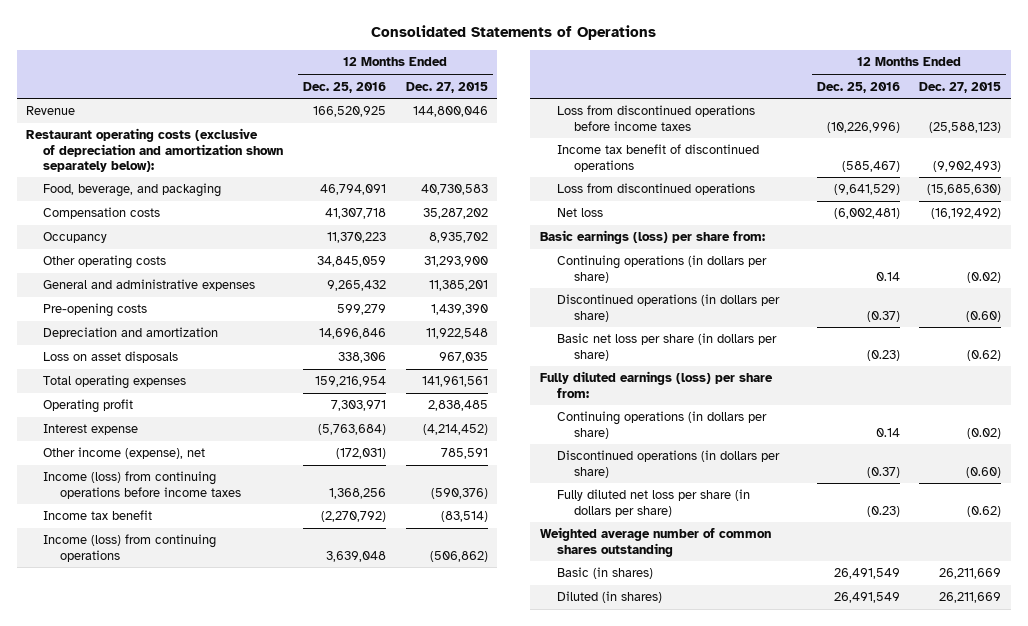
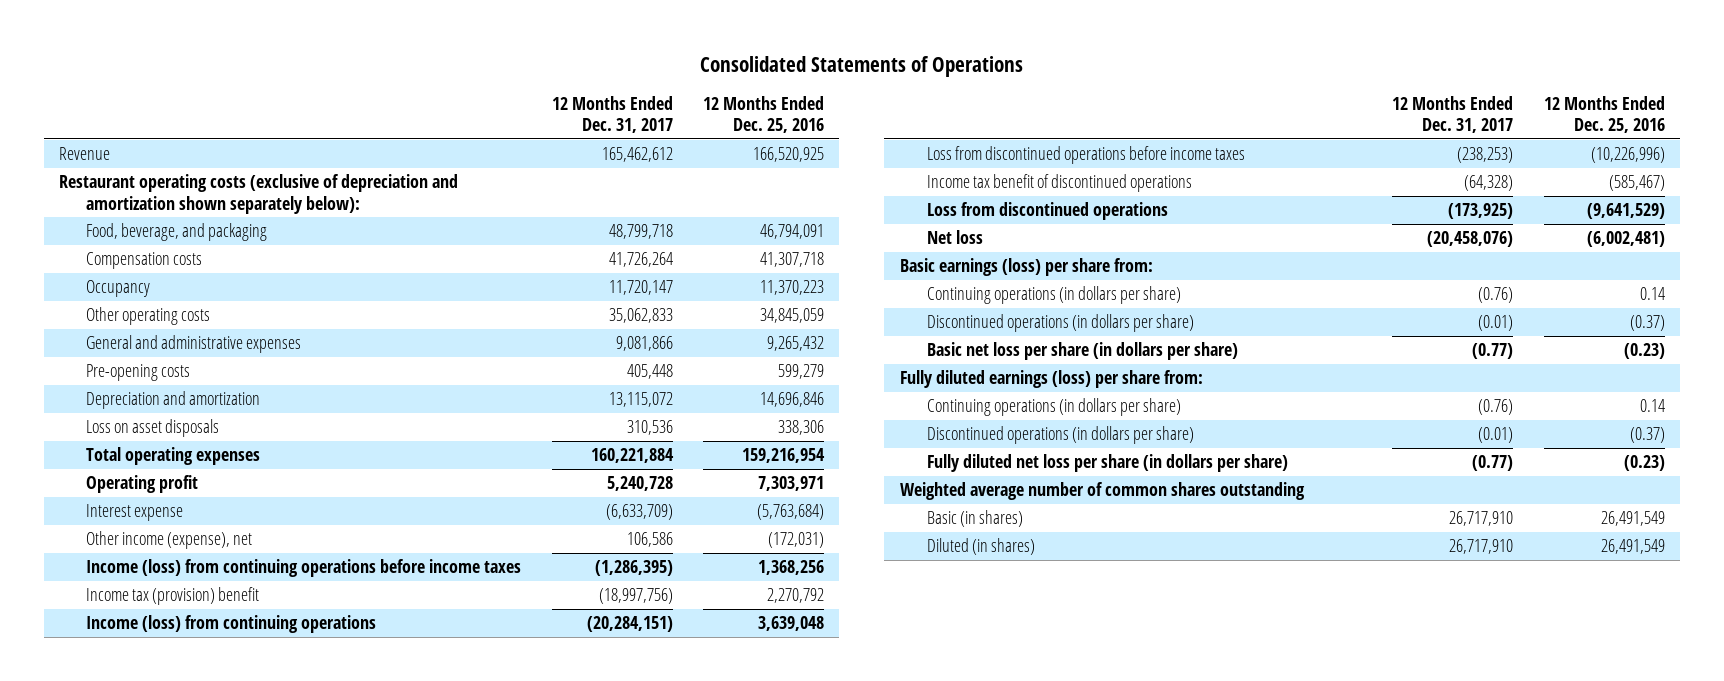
[405,81,488,93] Dec. 27, 2015 -> none
none -> [551,95,673,134] 12 Months Ended Dec. 31, 2017
[43,510,153,521] Income tax benefit -> [86,587,260,606] Income tax (provision) benefit
[321,511,387,523] (2,270,792) -> [767,588,825,604] 2,270,792

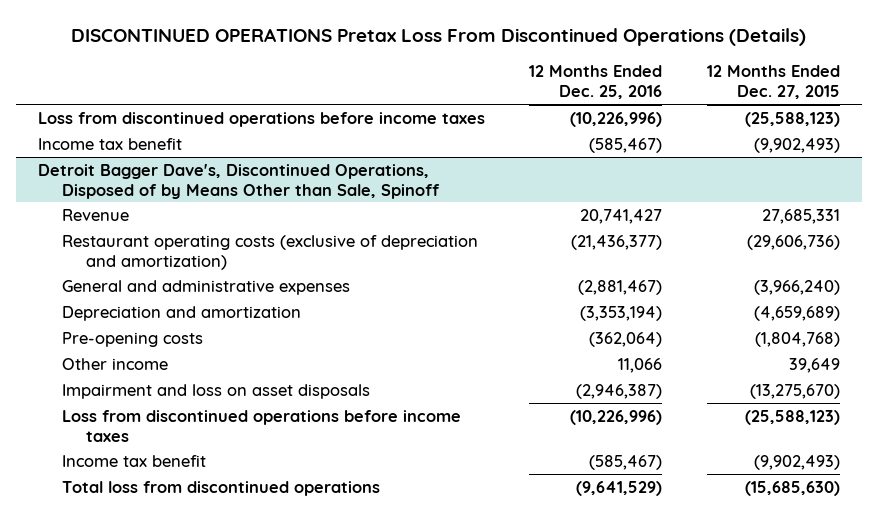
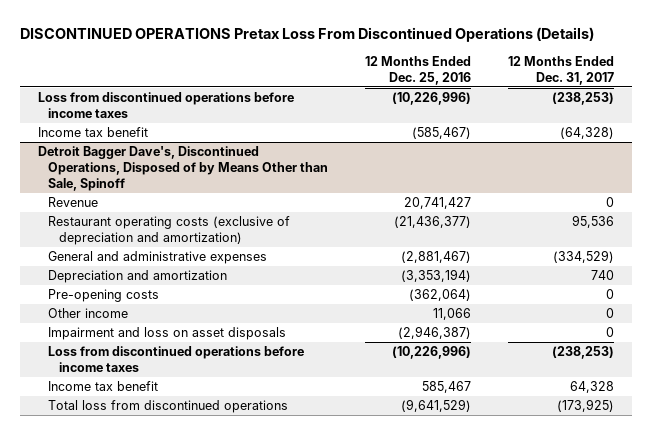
[706,65,840,100] 12 Months Ended Dec. 27, 2015 -> none
none -> [507,56,614,85] 12 Months Ended Dec. 31, 2017
[589,454,663,470] (585,467) -> [422,381,472,394] 585,467

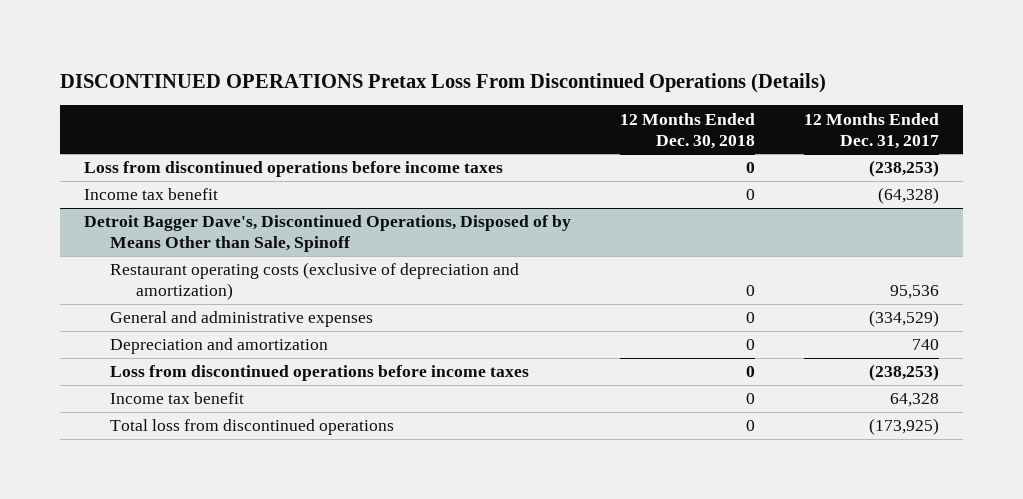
[365,56,472,85] 12 Months Ended Dec. 25, 2016 -> none
none -> [619,112,755,149] 12 Months Ended Dec. 30, 2018
[48,197,99,208] Revenue -> none
[48,289,160,303] Pre-opening costs -> none
[48,308,129,319] Other income -> none
[48,327,287,341] Impairment and loss on asset disposals -> none

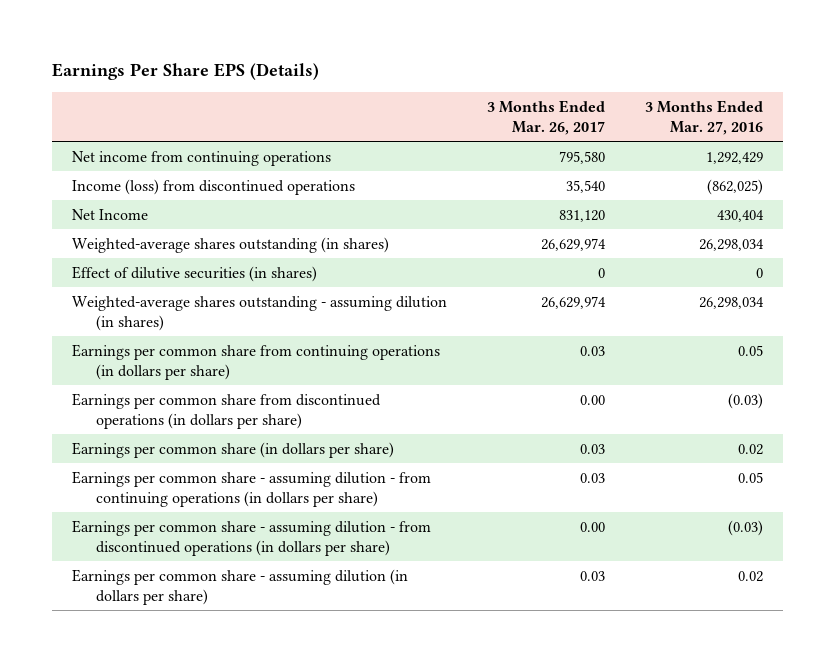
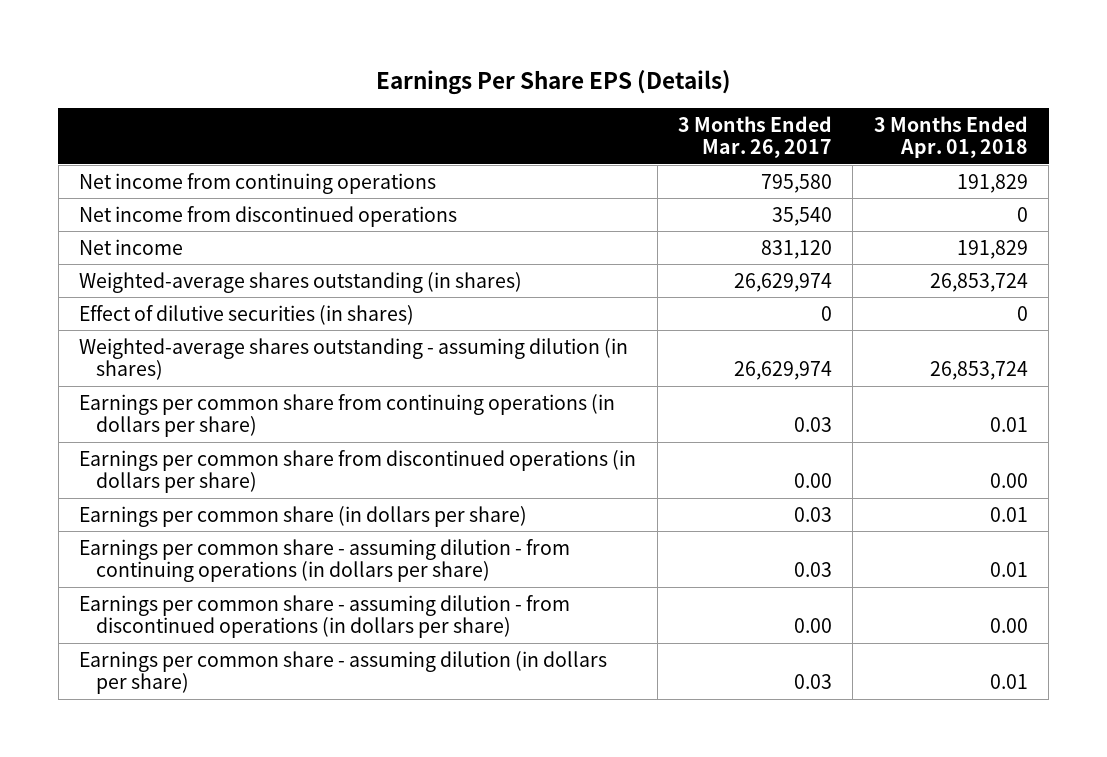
[645,99,764,135] 3 Months Ended Mar. 27, 2016 -> none
none -> [873,115,1028,159] 3 Months Ended Apr. 01, 2018
[71,178,355,195] Income (loss) from discontinued operations -> [79,205,458,227] Net income from discontinued operations
[71,208,148,220] Net Income -> [79,238,184,255] Net income

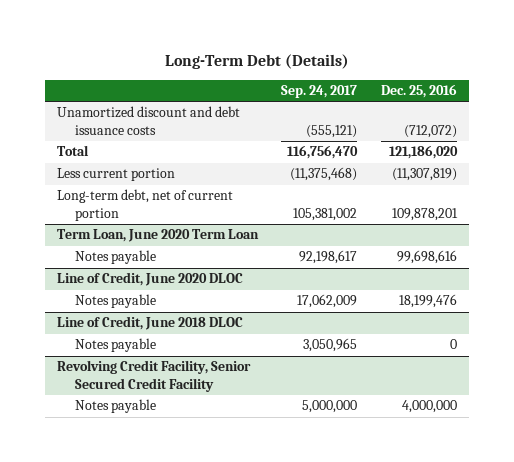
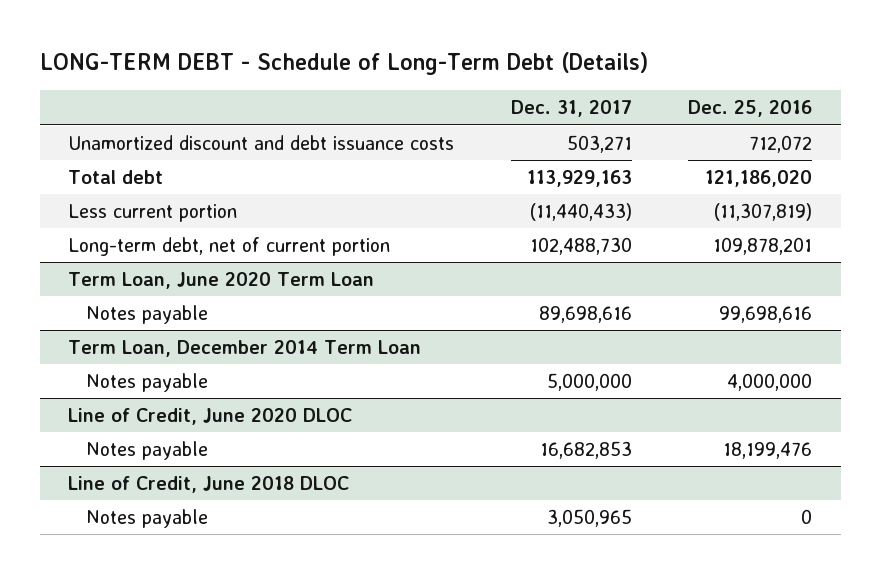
[164,54,349,70] Long-Term Debt (Details) -> [39,52,648,76] LONG-TERM DEBT - Schedule of Long-Term Debt (Details)
[281,84,358,98] Sep. 24, 2017 -> none
none -> [510,100,632,118] Dec. 31, 2017
[404,124,458,138] (712,072) -> [749,134,813,153] 712,072
[56,145,89,157] Total -> [67,169,163,184] Total debt
none -> [67,339,421,357] Term Loan, December 2014 Term Loan
none -> [85,372,208,392] Notes payable
[56,360,251,392] Revolving Credit Facility, Senior Secured Credit Facility -> none
[74,399,156,414] Notes payable -> none

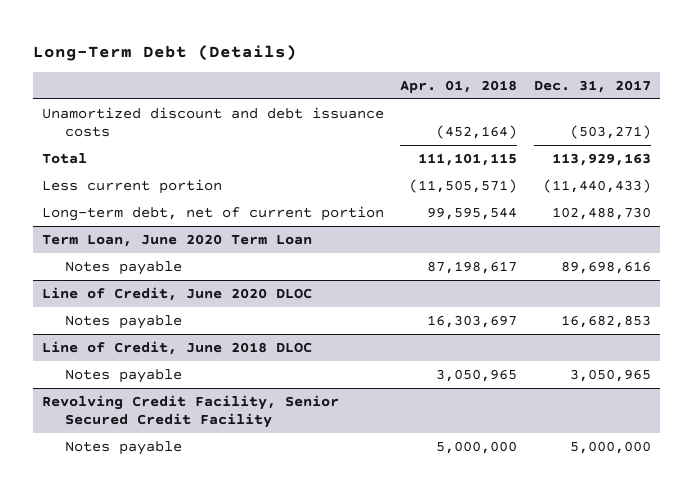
[39,52,648,76] LONG-TERM DEBT - Schedule of Long-Term Debt (Details) -> [33,44,298,61] Long-Term Debt (Details)
[688,100,813,118] Dec. 25, 2016 -> none
none -> [400,80,518,94] Apr. 01, 2018
[566,134,632,153] 503,271 -> [570,124,652,139] (503,271)
[67,169,163,184] Total debt -> [41,152,87,164] Total
[67,339,421,357] Term Loan, December 2014 Term Loan -> none
[85,372,208,392] Notes payable -> none
none -> [41,394,339,428] Revolving Credit Facility, Senior Secured Credit Facility
none -> [65,440,183,455] Notes payable

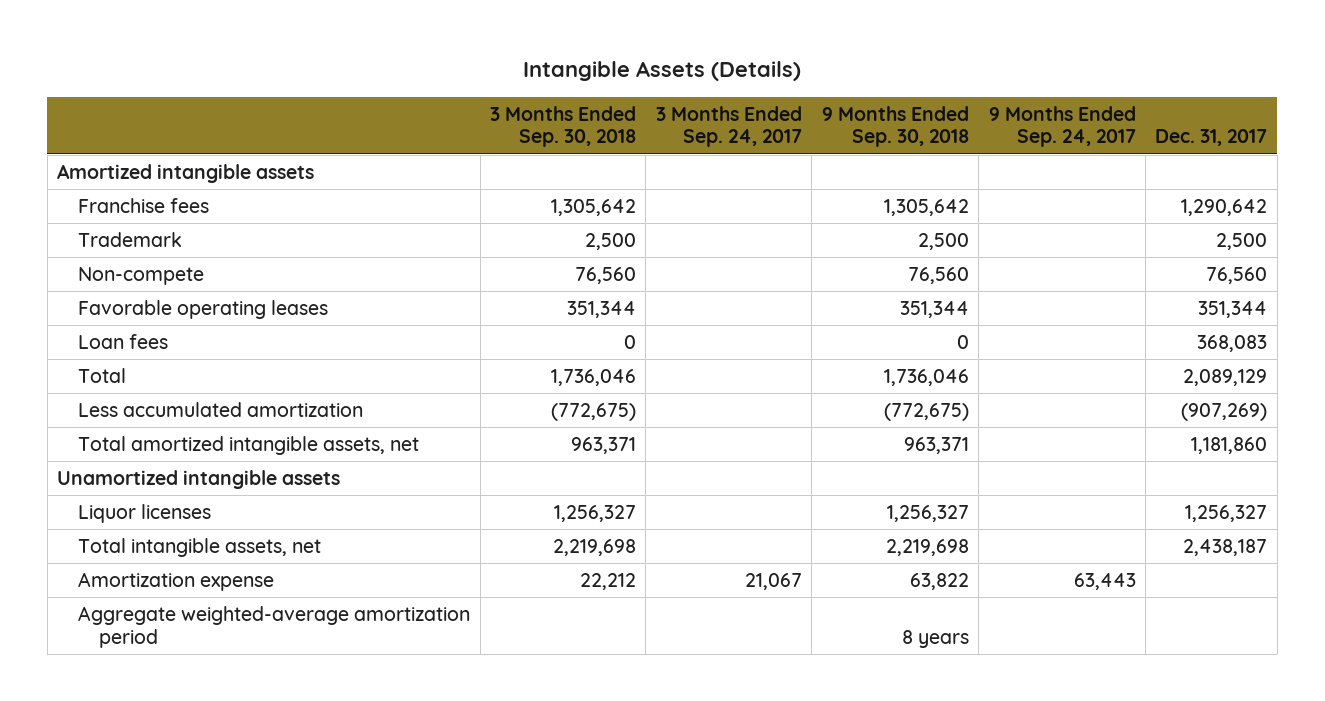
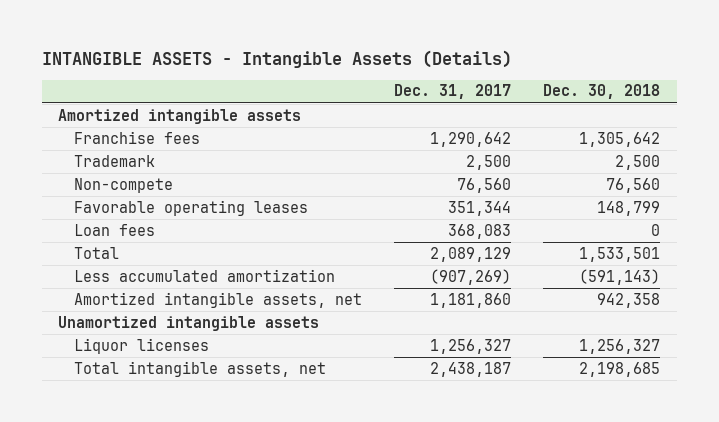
[523,61,802,82] Intangible Assets (Details) -> [42,50,513,69] INTANGIBLE ASSETS - Intangible Assets (Details)
[490,105,637,148] 3 Months Ended Sep. 30, 2018 -> none
[655,105,802,148] 3 Months Ended Sep. 24, 2017 -> none
[821,105,969,148] 9 Months Ended Sep. 30, 2018 -> none
[988,105,1136,148] 9 Months Ended Sep. 24, 2017 -> none
none -> [543,84,661,100] Dec. 30, 2018
[78,436,420,456] Total amortized intangible assets, net -> [74,291,363,308] Amortized intangible assets, net
[78,572,275,592] Amortization expense -> none
[78,606,471,648] Aggregate weighted-average amortization period -> none

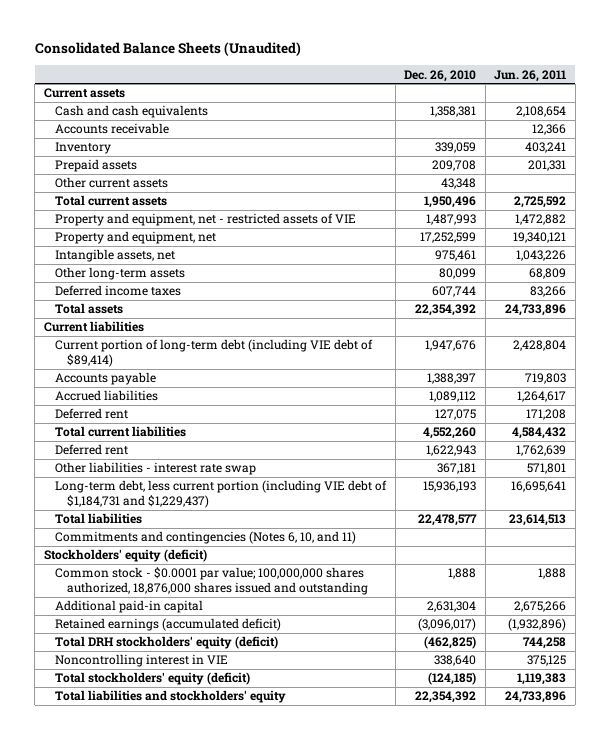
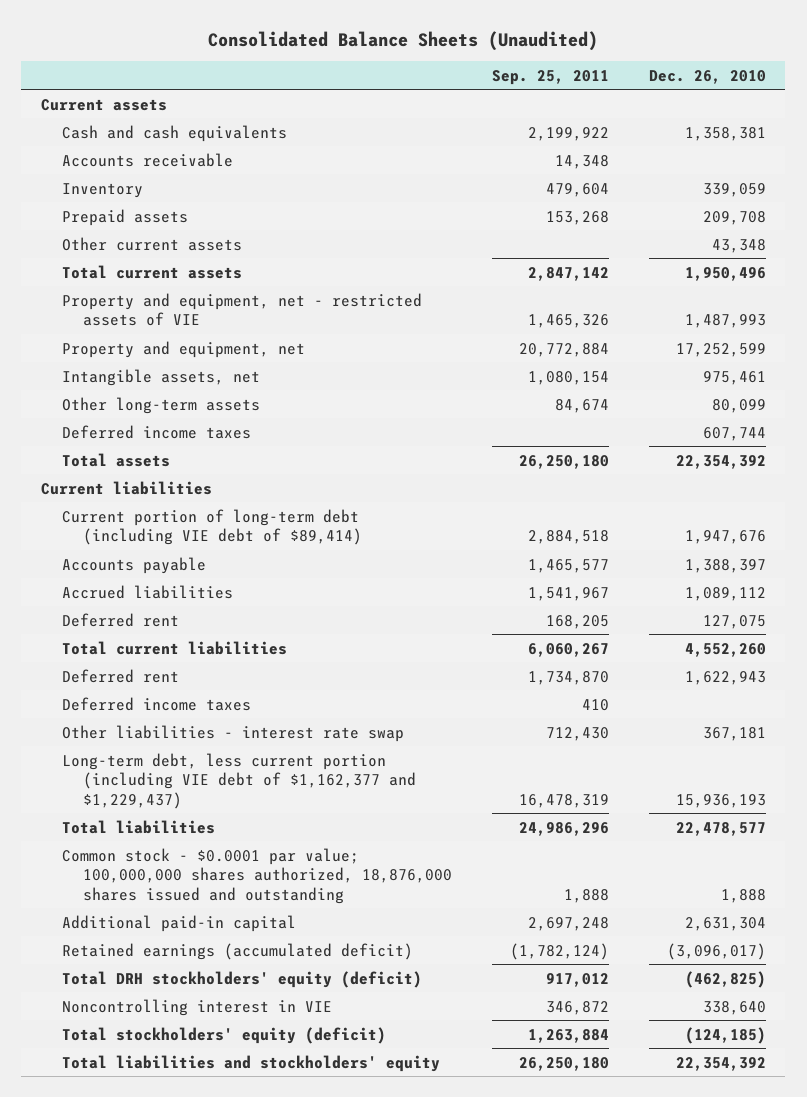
[494,69,567,82] Jun. 26, 2011 -> none
none -> [491,69,609,85] Sep. 25, 2011
none -> [61,696,251,711] Deferred income taxes
[55,480,388,509] Long-term debt, less current portion (including VIE debt of $1,184,731 and $1,229,437) -> [61,752,416,809] Long-term debt, less current portion (including VIE debt of $1,162,377 and $1,229,437)
[55,531,357,545] Commitments and contingencies (Notes 6, 10, and 11) -> none
[43,549,207,563] Stockholders' equity (deficit) -> none

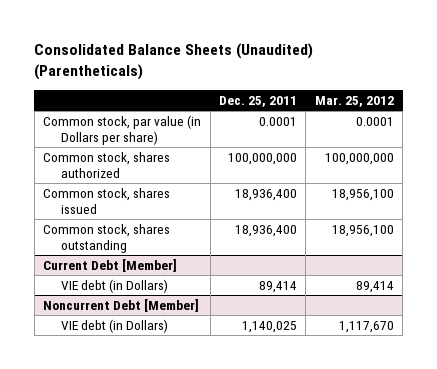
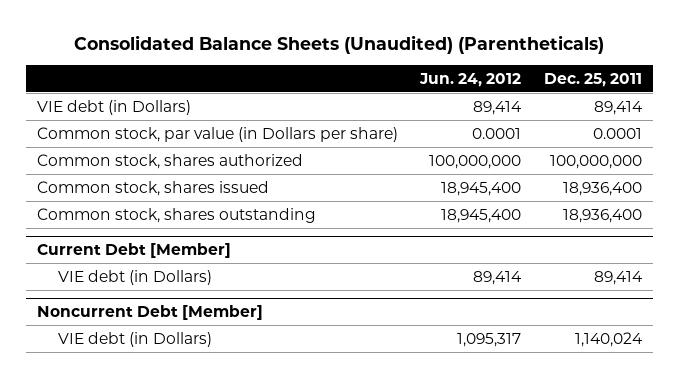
[314,95,394,107] Mar. 25, 2012 -> none
none -> [419,72,522,87] Jun. 24, 2012
none -> [37,99,192,115] VIE debt (in Dollars)
[242,320,298,333] 1,140,025 -> [574,331,643,347] 1,140,024

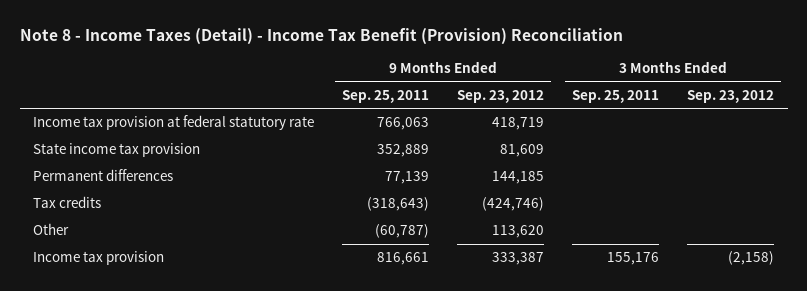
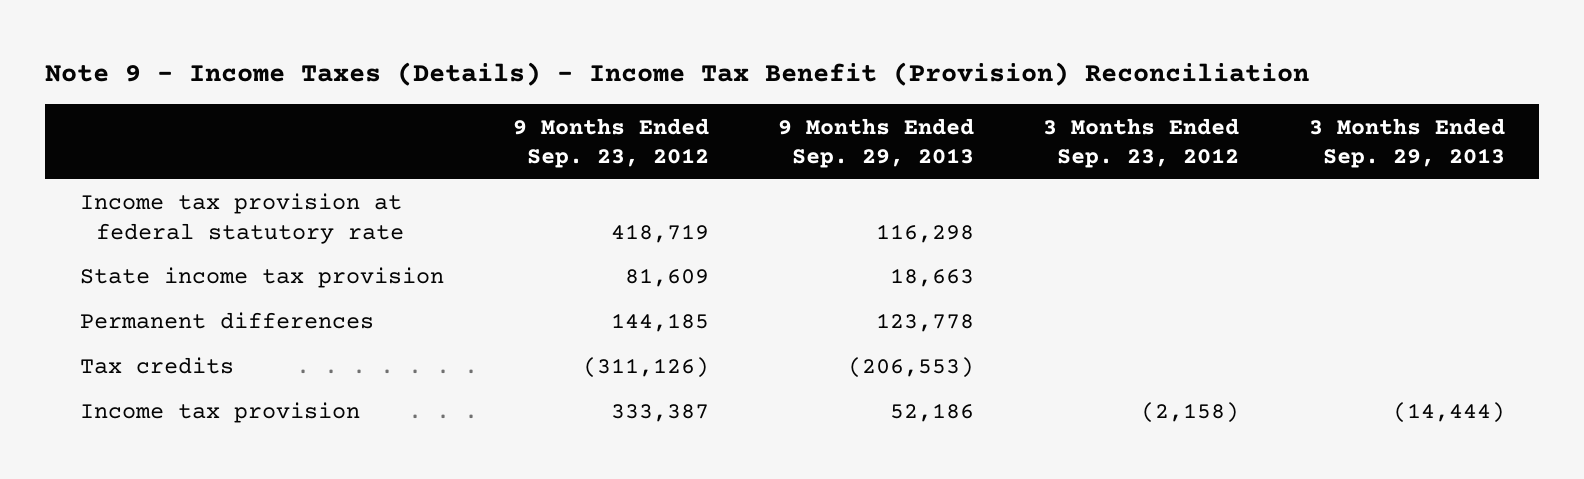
[19,27,623,45] Note 8 - Income Taxes (Detail) - Income Tax Benefit (Provision) Reconciliation -> [44,62,1309,87] Note 9 - Income Taxes (Details) - Income Tax Benefit (Provision) Reconciliation
[342,89,430,103] Sep. 25, 2011 -> none
[572,89,660,103] Sep. 25, 2011 -> none
none -> [778,117,975,168] 9 Months Ended Sep. 29, 2013
none -> [1308,117,1505,168] 3 Months Ended Sep. 29, 2013
[33,223,70,236] Other -> none
[482,197,545,212] (424,746) -> [582,357,709,379] (311,126)

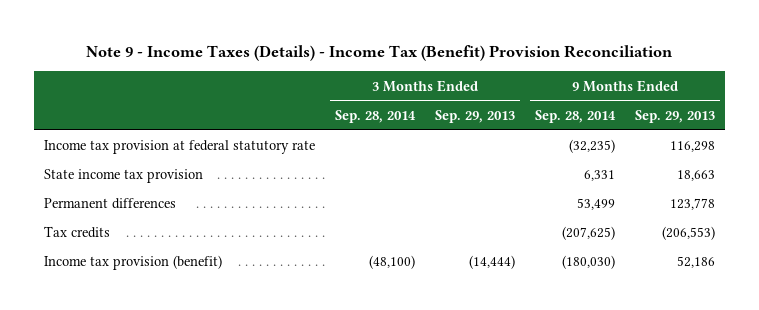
[44,62,1309,87] Note 9 - Income Taxes (Details) - Income Tax Benefit (Provision) Reconciliation -> [86,44,674,61] Note 9 - Income Taxes (Details) - Income Tax (Benefit) Provision Reconciliation
[512,117,709,168] 9 Months Ended Sep. 23, 2012 -> none
[1043,117,1240,168] 3 Months Ended Sep. 23, 2012 -> none
none -> [335,109,417,123] Sep. 28, 2014
none -> [534,109,616,123] Sep. 28, 2014
[79,402,360,424] Income tax provision -> [44,255,223,271] Income tax provision (benefit)

